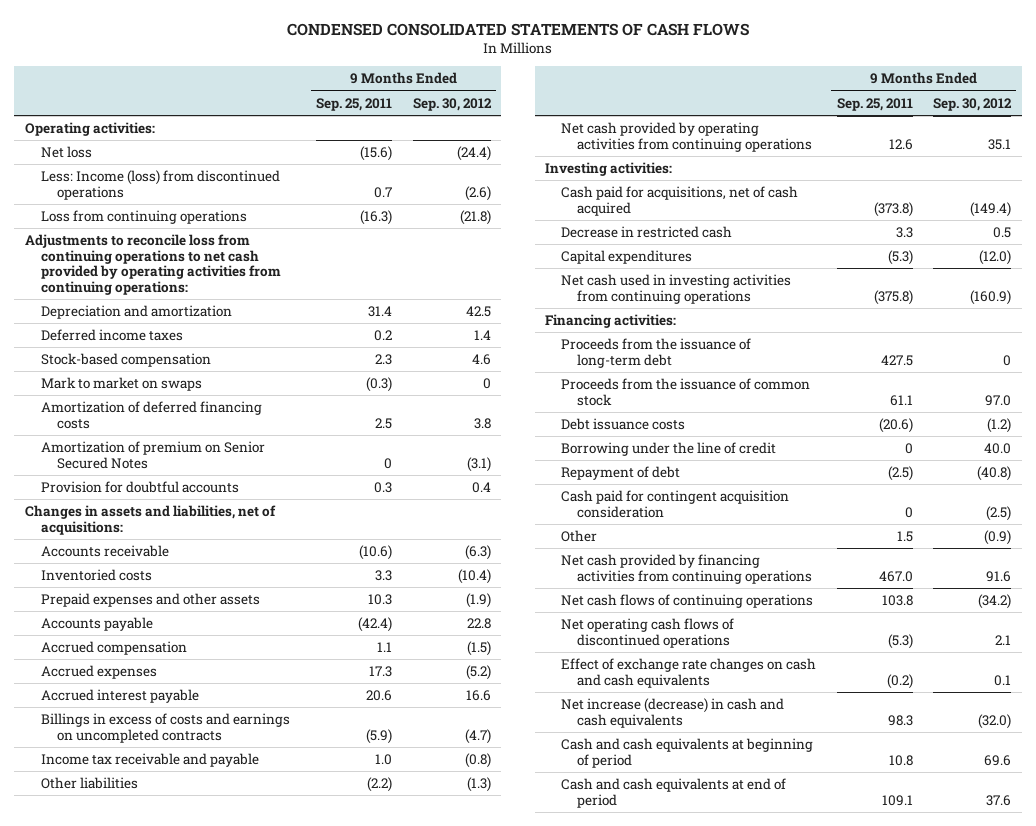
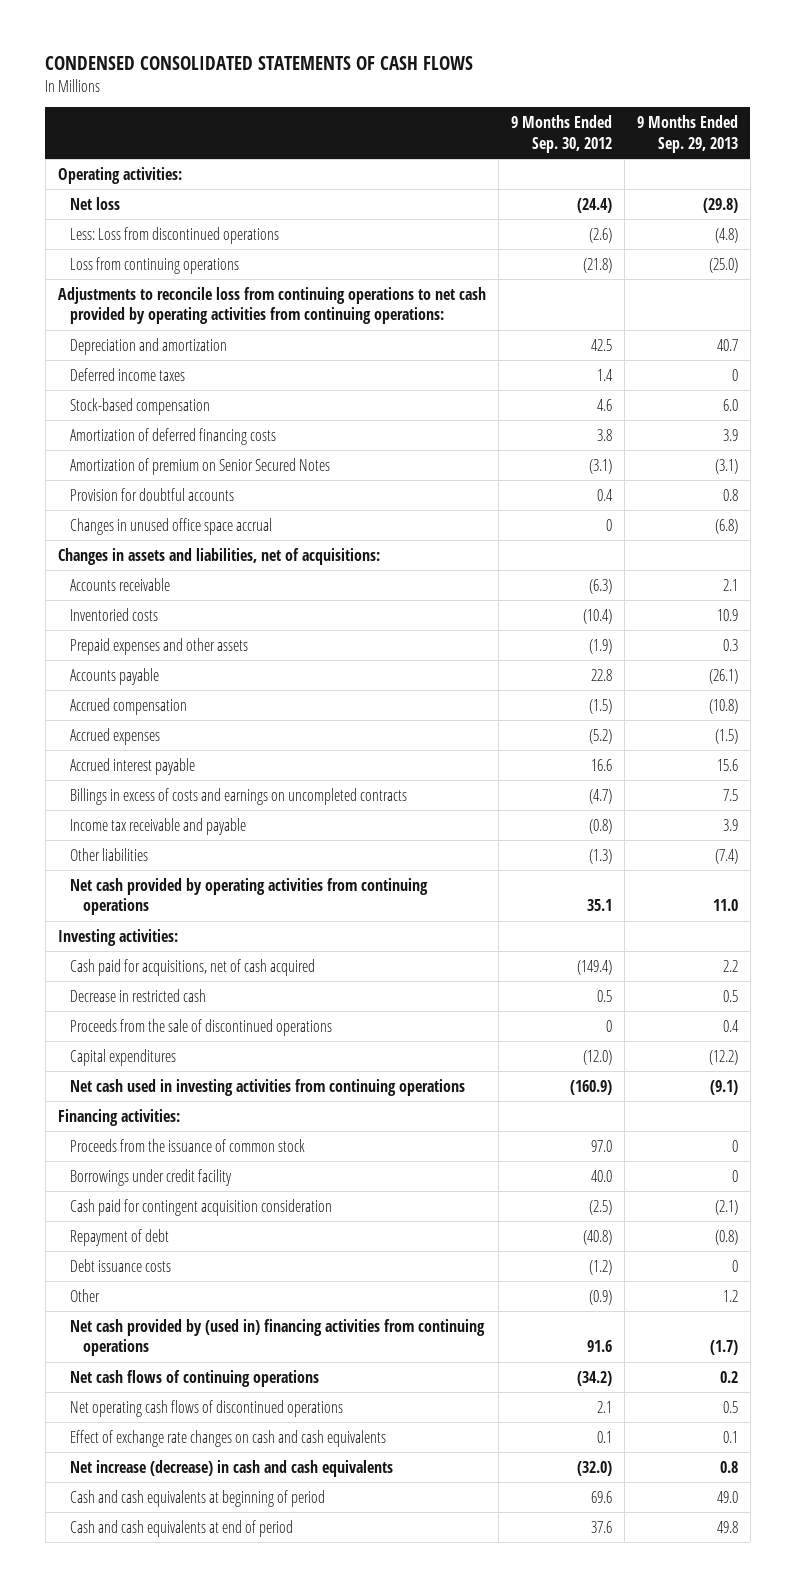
[316,97,393,111] Sep. 25, 2011 -> none
none -> [636,115,738,153] 9 Months Ended Sep. 29, 2013
[40,169,280,200] Less: Income (loss) from discontinued operations -> [70,226,280,244] Less: Loss from discontinued operations
[40,376,202,391] Mark to market on swaps -> none
none -> [70,517,273,535] Changes in unused office space accrual
none -> [70,1018,333,1036] Proceeds from the sale of discontinued operations
[560,337,751,368] Proceeds from the issuance of long-term debt -> none
[560,441,776,456] Borrowing under the line of credit -> [70,1168,233,1186] Borrowings under credit facility
[560,465,680,480] Repayment of debt -> [70,1228,170,1246] Repayment of debt
[560,417,685,430] Debt issuance costs -> [70,1258,172,1272] Debt issuance costs
[560,553,812,584] Net cash provided by financing activities from continuing operations -> [70,1318,486,1357] Net cash provided by (used in) financing activities from continuing operations

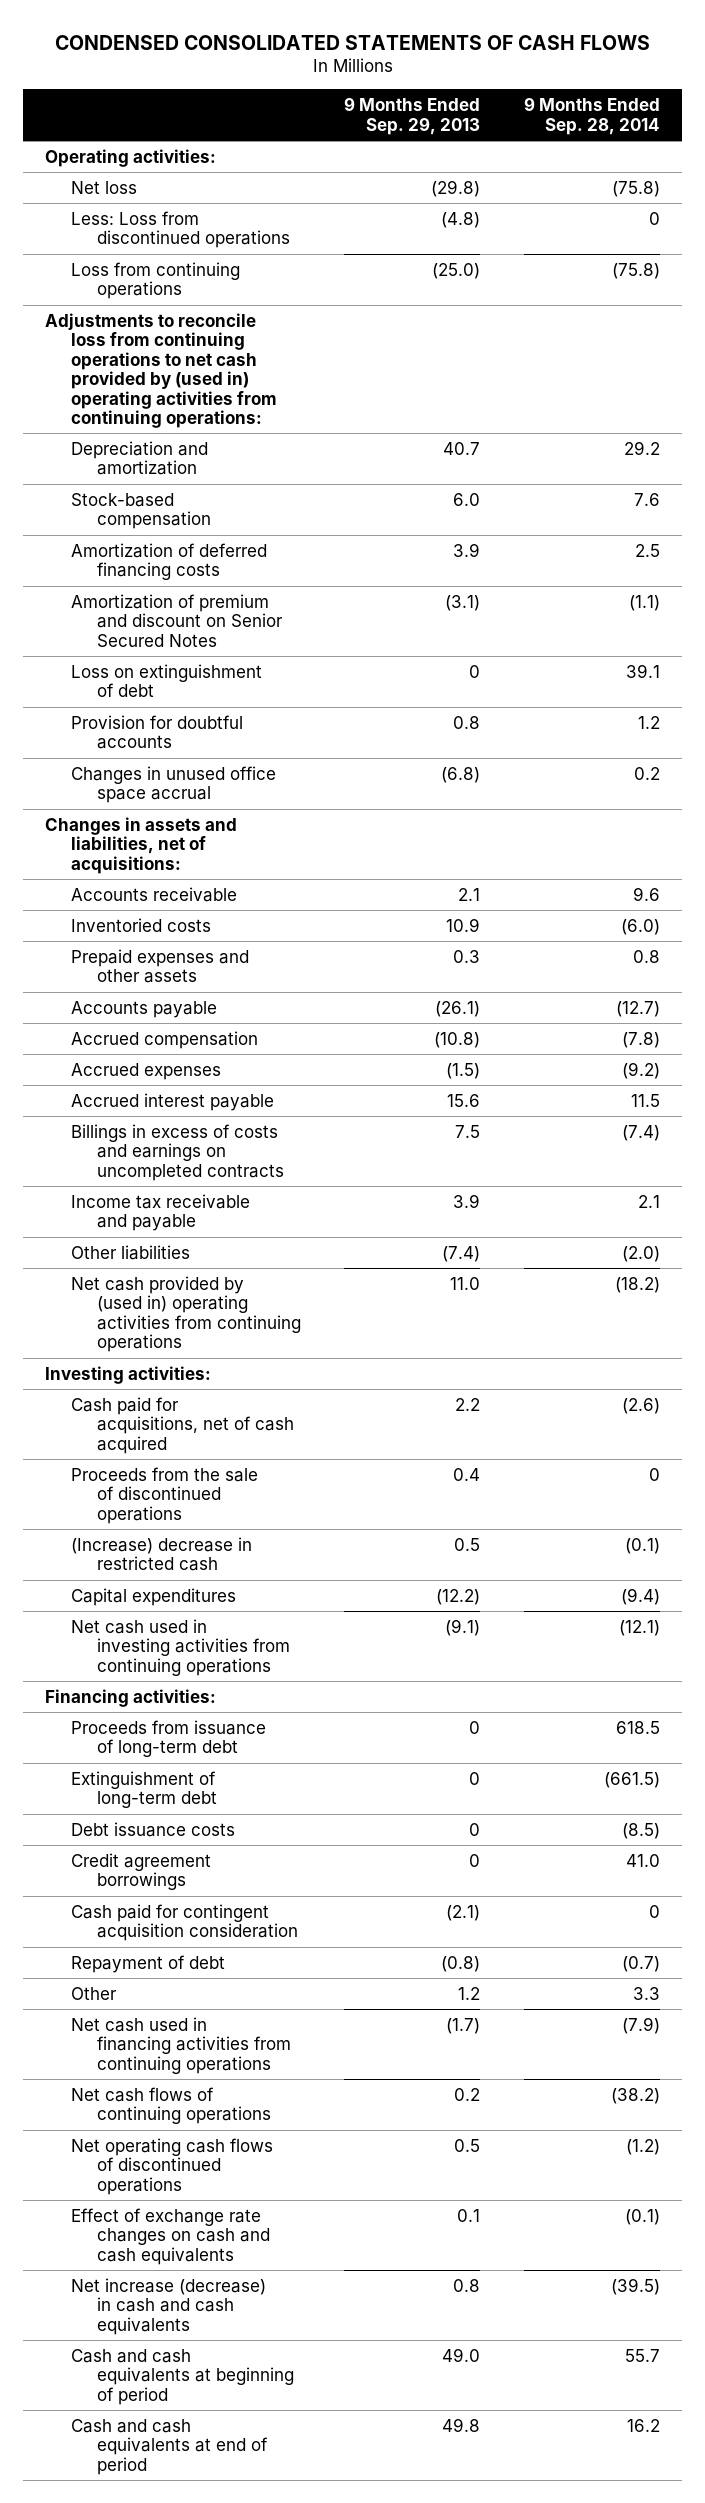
[510,115,612,153] 9 Months Ended Sep. 30, 2012 -> none
none -> [523,97,660,135] 9 Months Ended Sep. 28, 2014
[57,286,486,325] Adjustments to reconcile loss from continuing operations to net cash provided by operating activities from continuing operations: -> [45,312,277,429] Adjustments to reconcile loss from continuing operations to net cash provided by (used in) operating activities from continuing operations:
[70,367,186,381] Deferred income taxes -> none
[70,457,331,475] Amortization of premium on Senior Secured Notes -> [70,593,283,647] Amortization of premium and discount on Senior Secured Notes
none -> [70,663,262,698] Loss on extinguishment of debt
[70,877,429,916] Net cash provided by operating activities from continuing operations -> [70,1275,301,1353] Net cash provided by (used in) operating activities from continuing operations
[70,988,207,1002] Decrease in restricted cash -> none
none -> [70,1536,252,1572] (Increase) decrease in restricted cash
[70,1138,306,1152] Proceeds from the issuance of common stock -> none
[70,1168,233,1186] Borrowings under credit facility -> none
none -> [70,1719,266,1758] Proceeds from issuance of long-term debt
none -> [70,1770,217,1809] Extinguishment of long-term debt
[70,1258,172,1272] Debt issuance costs -> [70,1821,235,1837] Debt issuance costs
none -> [70,1852,211,1891] Credit agreement borrowings
[70,1318,486,1357] Net cash provided by (used in) financing activities from continuing operations -> [70,2016,291,2074] Net cash used in financing activities from continuing operations

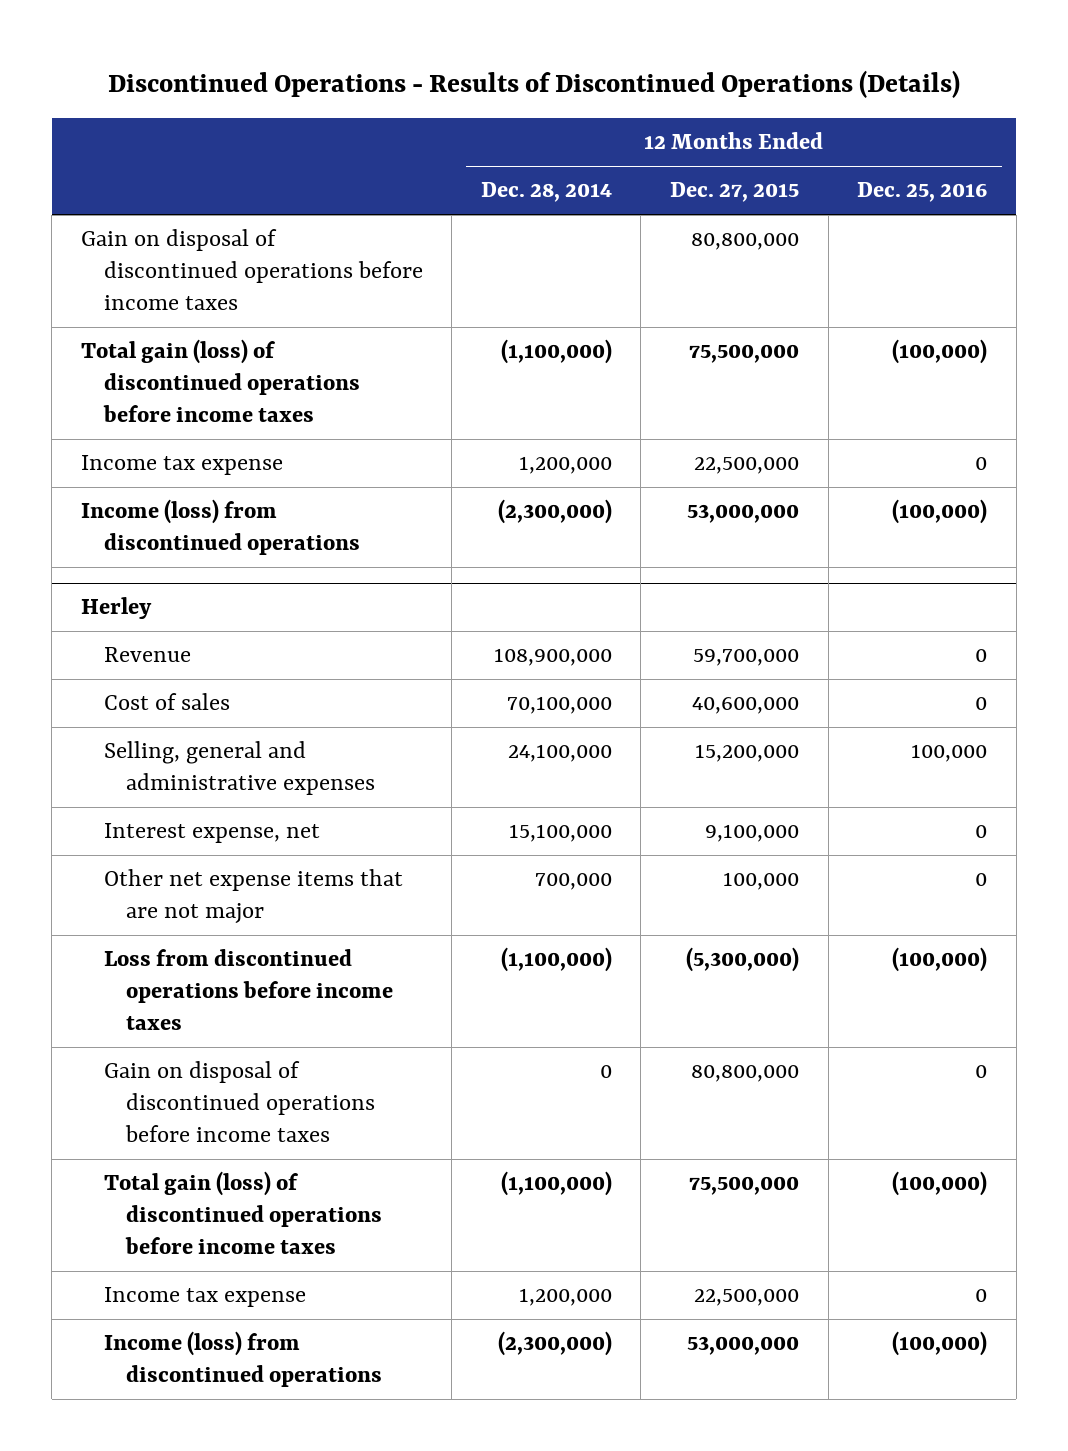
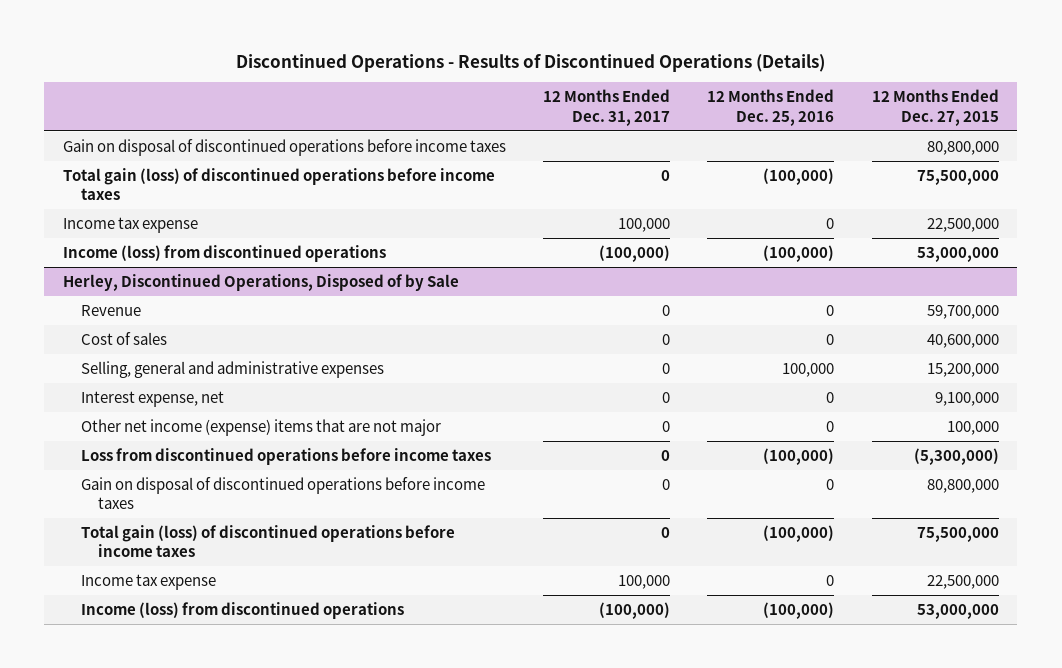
[480,182,612,203] Dec. 28, 2014 -> none
none -> [543,89,671,126] 12 Months Ended Dec. 31, 2017
[81,597,153,620] Herley -> none
none -> [63,274,460,292] Herley, Discontinued Operations, Disposed of by Sale
[103,869,403,924] Other net expense items that are not major -> [80,419,441,437] Other net income (expense) items that are not major

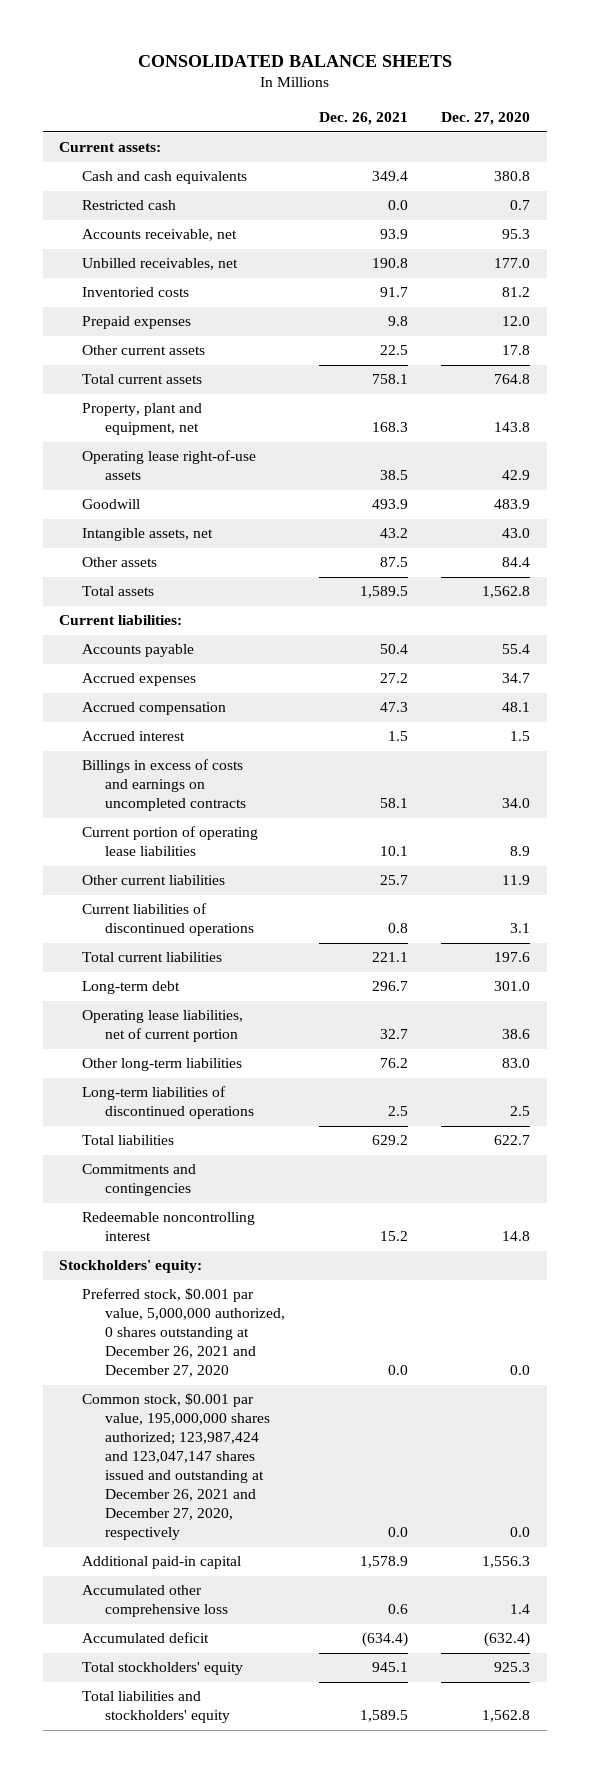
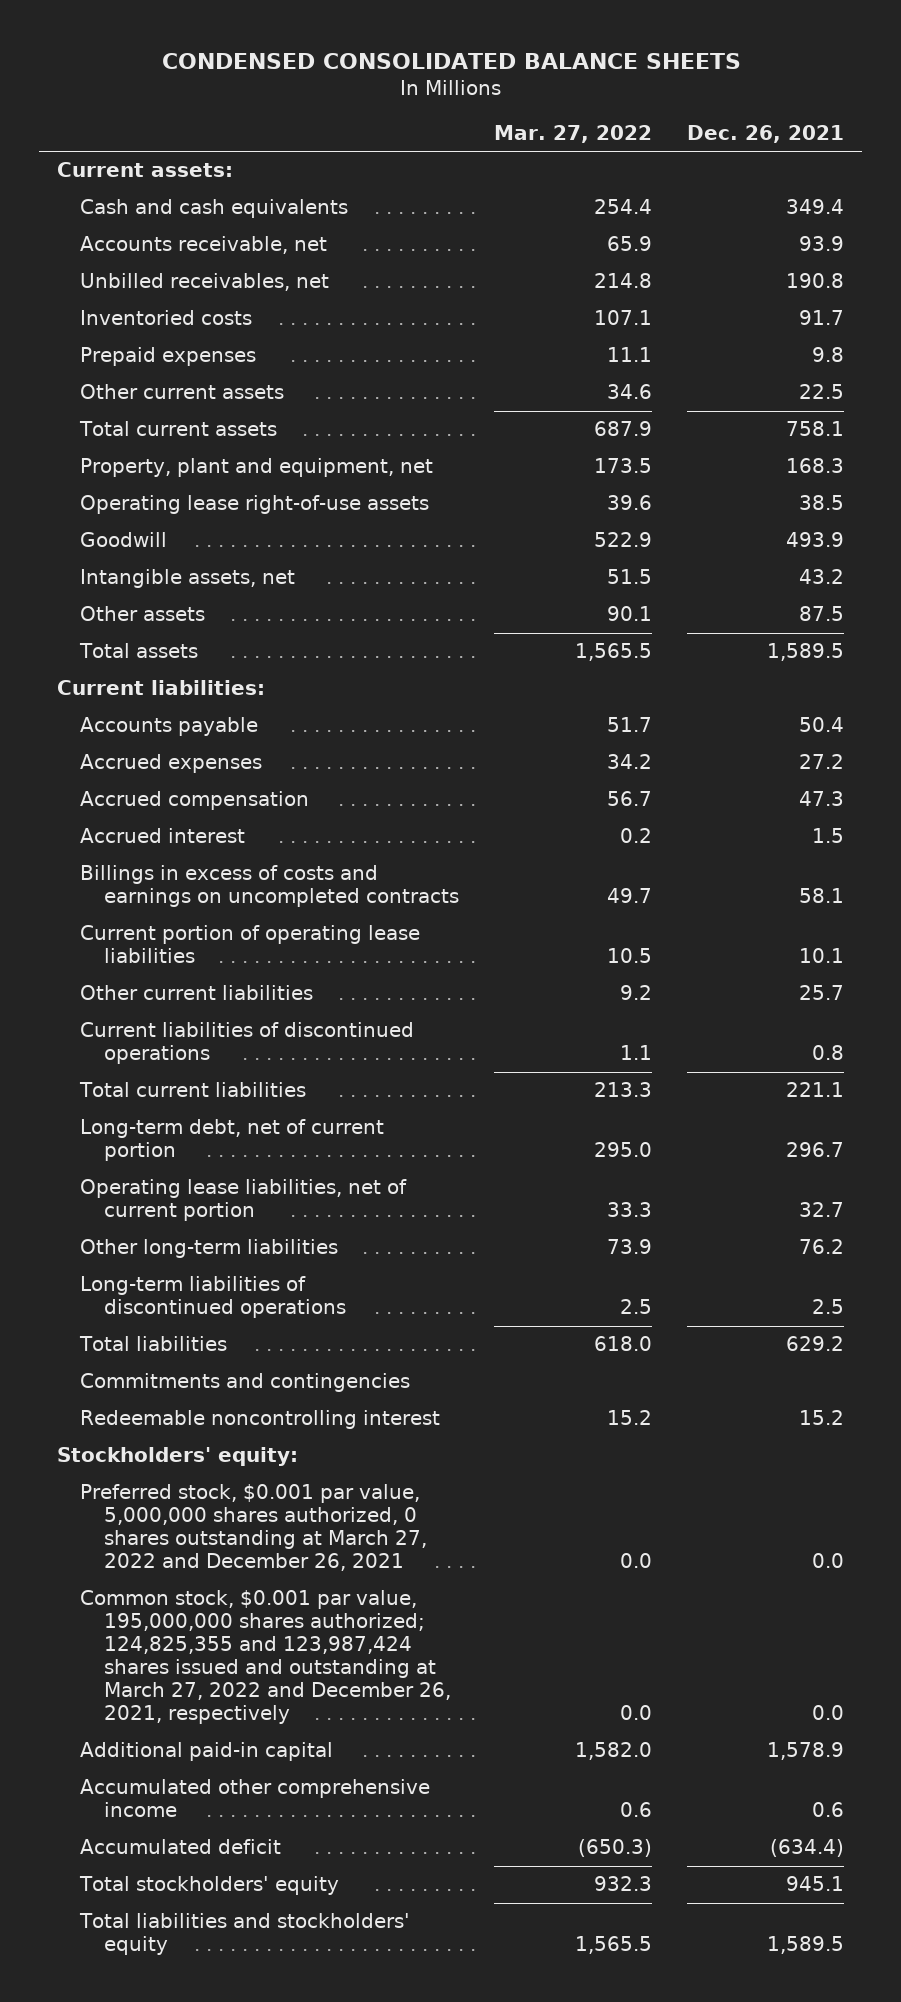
[137,54,452,67] CONSOLIDATED BALANCE SHEETS -> [161,53,741,70] CONDENSED CONSOLIDATED BALANCE SHEETS
[440,112,530,126] Dec. 27, 2020 -> none
none -> [494,124,653,143] Mar. 27, 2022
[82,200,177,211] Restricted cash -> none
[82,981,181,995] Long-term debt -> [80,1119,385,1162] Long-term debt, net of current portion
[82,1288,286,1378] Preferred stock, $0.001 par value, 5,000,000 authorized, 0 shares outstanding at December 26, 2021 and December 27, 2020 -> [80,1484,427,1572] Preferred stock, $0.001 par value, 5,000,000 shares authorized, 0 shares outstanding at March 27, 2022 and December 26, 2021
[82,1393,271,1541] Common stock, $0.001 par value, 195,000,000 shares authorized; 123,987,424 and 123,047,147 shares issued and outstanding at December 26, 2021 and December 27, 2020, respectively -> [80,1590,451,1725] Common stock, $0.001 par value, 195,000,000 shares authorized; 124,825,355 and 123,987,424 shares issued and outstanding at March 27, 2022 and December 26, 2021, respectively
[82,1585,229,1618] Accumulated other comprehensive loss -> [80,1779,431,1818] Accumulated other comprehensive income

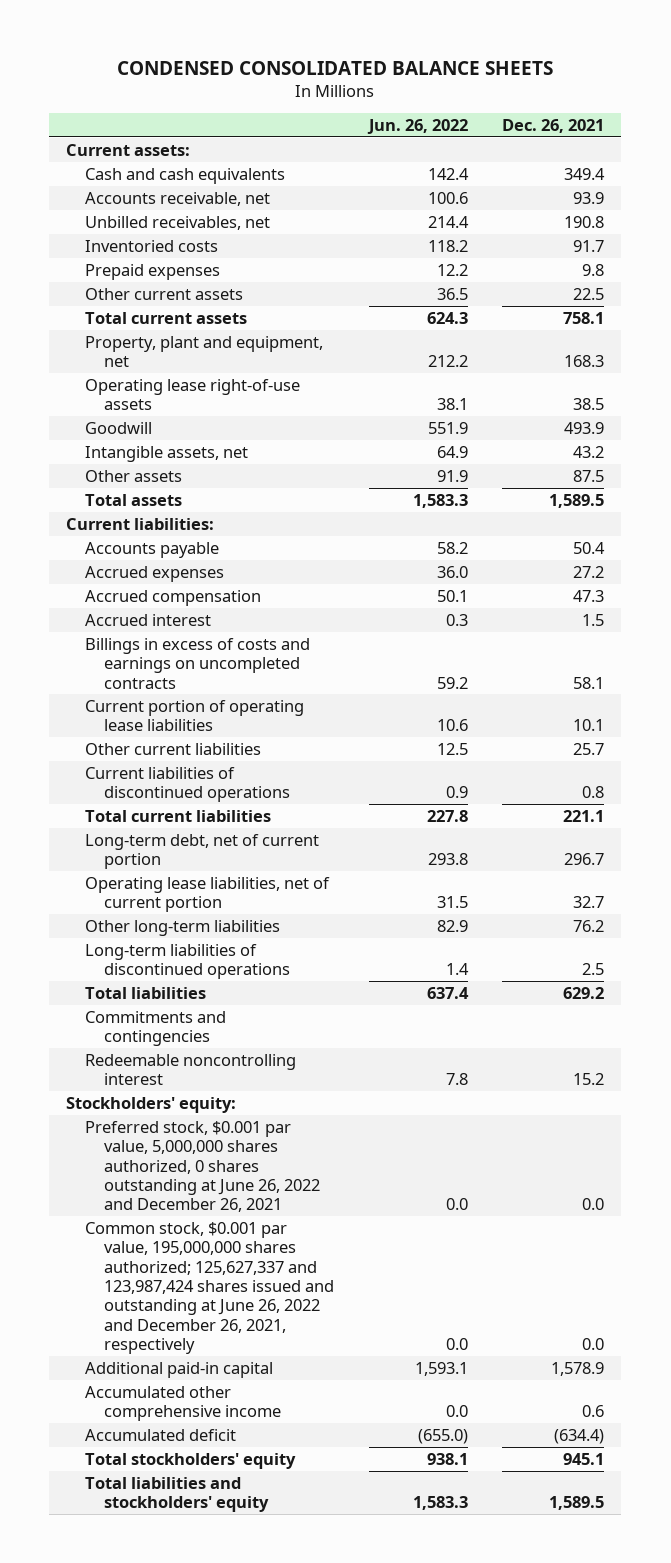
[494,124,653,143] Mar. 27, 2022 -> none
none -> [366,119,468,135] Jun. 26, 2022
[80,1484,427,1572] Preferred stock, $0.001 par value, 5,000,000 shares authorized, 0 shares outstanding at March 27, 2022 and December 26, 2021 -> [85,1120,321,1213] Preferred stock, $0.001 par value, 5,000,000 shares authorized, 0 shares outstanding at June 26, 2022 and December 26, 2021
[80,1590,451,1725] Common stock, $0.001 par value, 195,000,000 shares authorized; 124,825,355 and 123,987,424 shares issued and outstanding at March 27, 2022 and December 26, 2021, respectively -> [85,1221,335,1355] Common stock, $0.001 par value, 195,000,000 shares authorized; 125,627,337 and 123,987,424 shares issued and outstanding at June 26, 2022 and December 26, 2021, respectively

